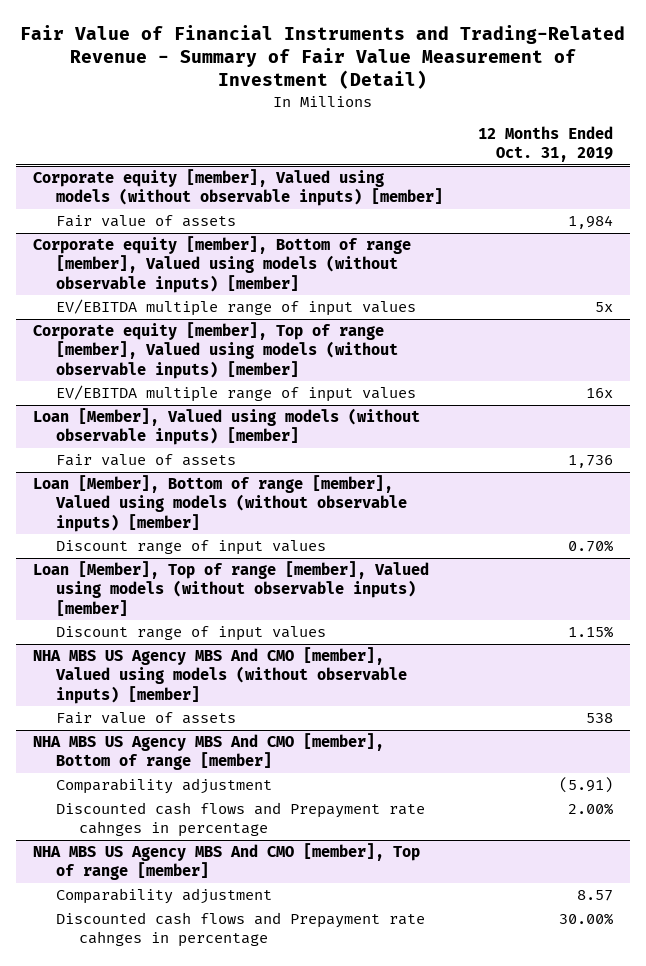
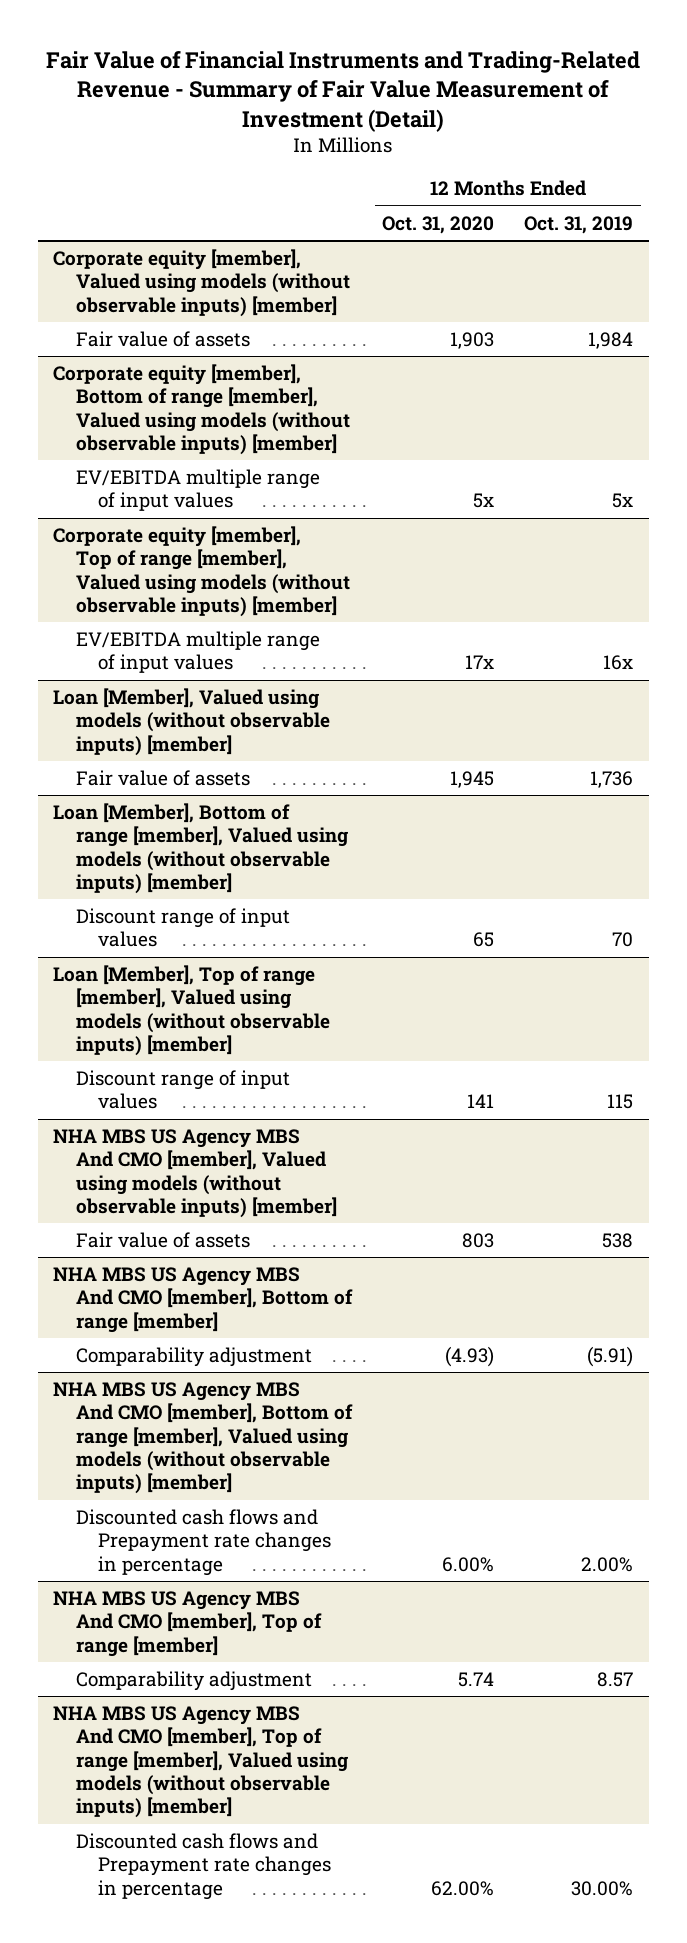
none -> [382,215,495,234] Oct. 31, 2020
[567,540,613,553] 0.70% -> [612,932,634,948] 70
[567,626,613,639] 1.15% -> [607,1094,634,1110] 115
none -> [53,1382,353,1495] NHA MBS US Agency MBS And CMO [member], Bottom of range [member], Valued using models (without observable inputs) [member]
[56,802,426,838] Discounted cash flows and Prepayment rate cahnges in percentage -> [75,1509,332,1576] Discounted cash flows and Prepayment rate changes in percentage
none -> [53,1706,348,1819] NHA MBS US Agency MBS And CMO [member], Top of range [member], Valued using models (without observable inputs) [member]
[56,912,426,948] Discounted cash flows and Prepayment rate cahnges in percentage -> [75,1833,332,1900] Discounted cash flows and Prepayment rate changes in percentage

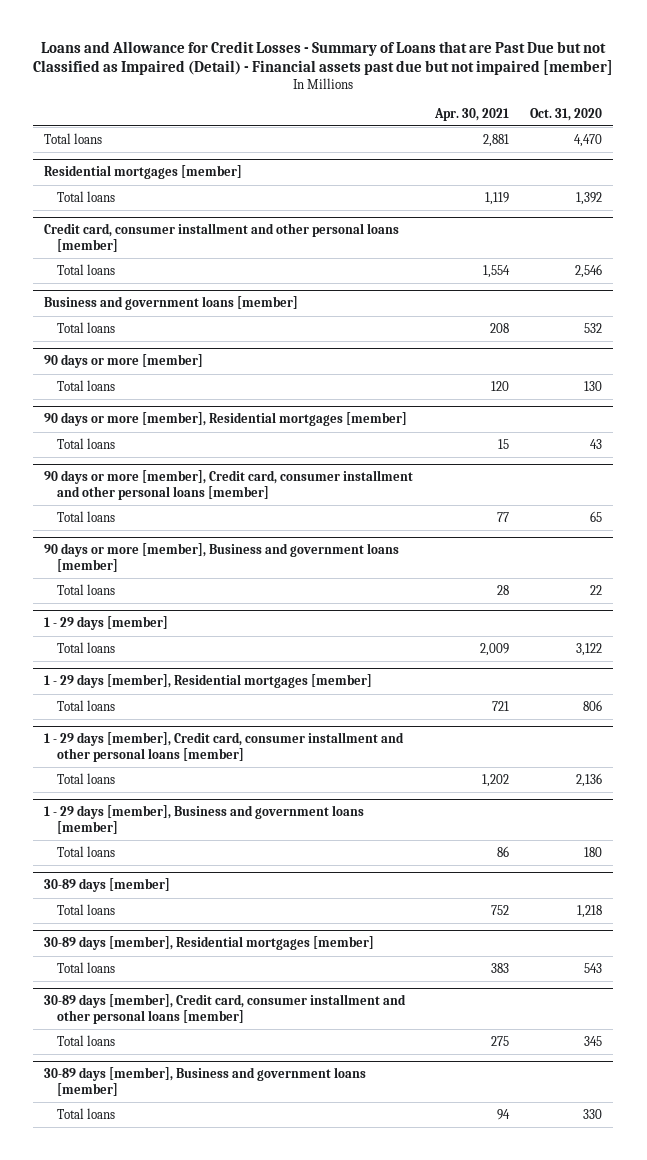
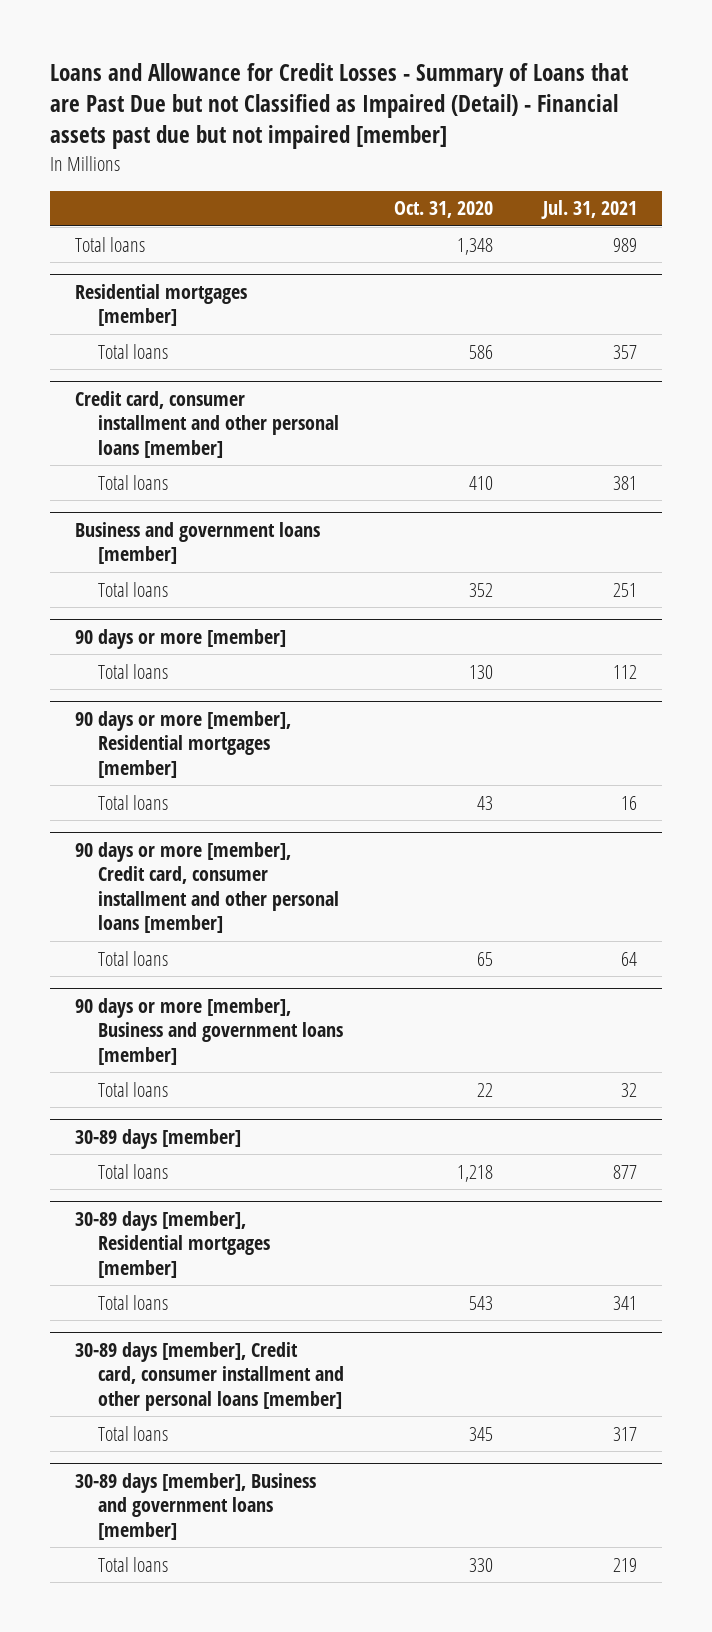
[433,107,509,121] Apr. 30, 2021 -> none
none -> [541,200,638,220] Jul. 31, 2021
[574,133,603,147] 4,470 -> [457,237,494,255] 1,348
[576,191,603,205] 1,392 -> [469,344,494,359] 586
[575,263,603,278] 2,546 -> [469,475,494,490] 410
[584,322,603,333] 532 -> [469,582,494,597] 352
[44,616,169,631] 1 - 29 days [member] -> none
[56,641,115,653] Total loans -> none
[44,674,373,689] 1 - 29 days [member], Residential mortgages [member] -> none
[56,699,115,711] Total loans -> none
[44,732,405,762] 1 - 29 days [member], Credit card, consumer installment and other personal loans [member] -> none
[56,772,115,784] Total loans -> none
[44,805,365,834] 1 - 29 days [member], Business and government loans [member] -> none
[56,845,115,857] Total loans -> none

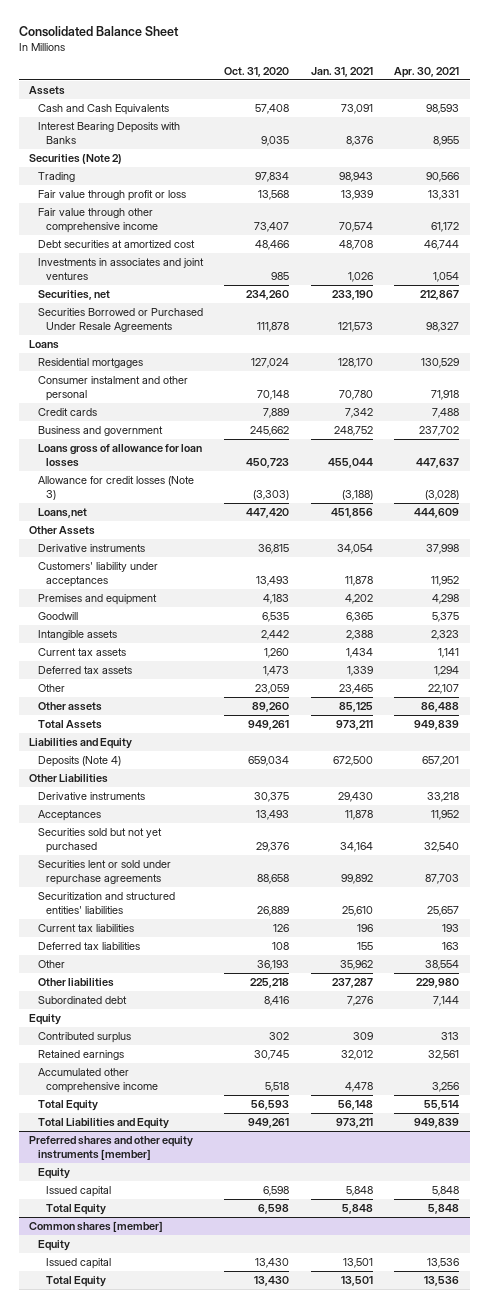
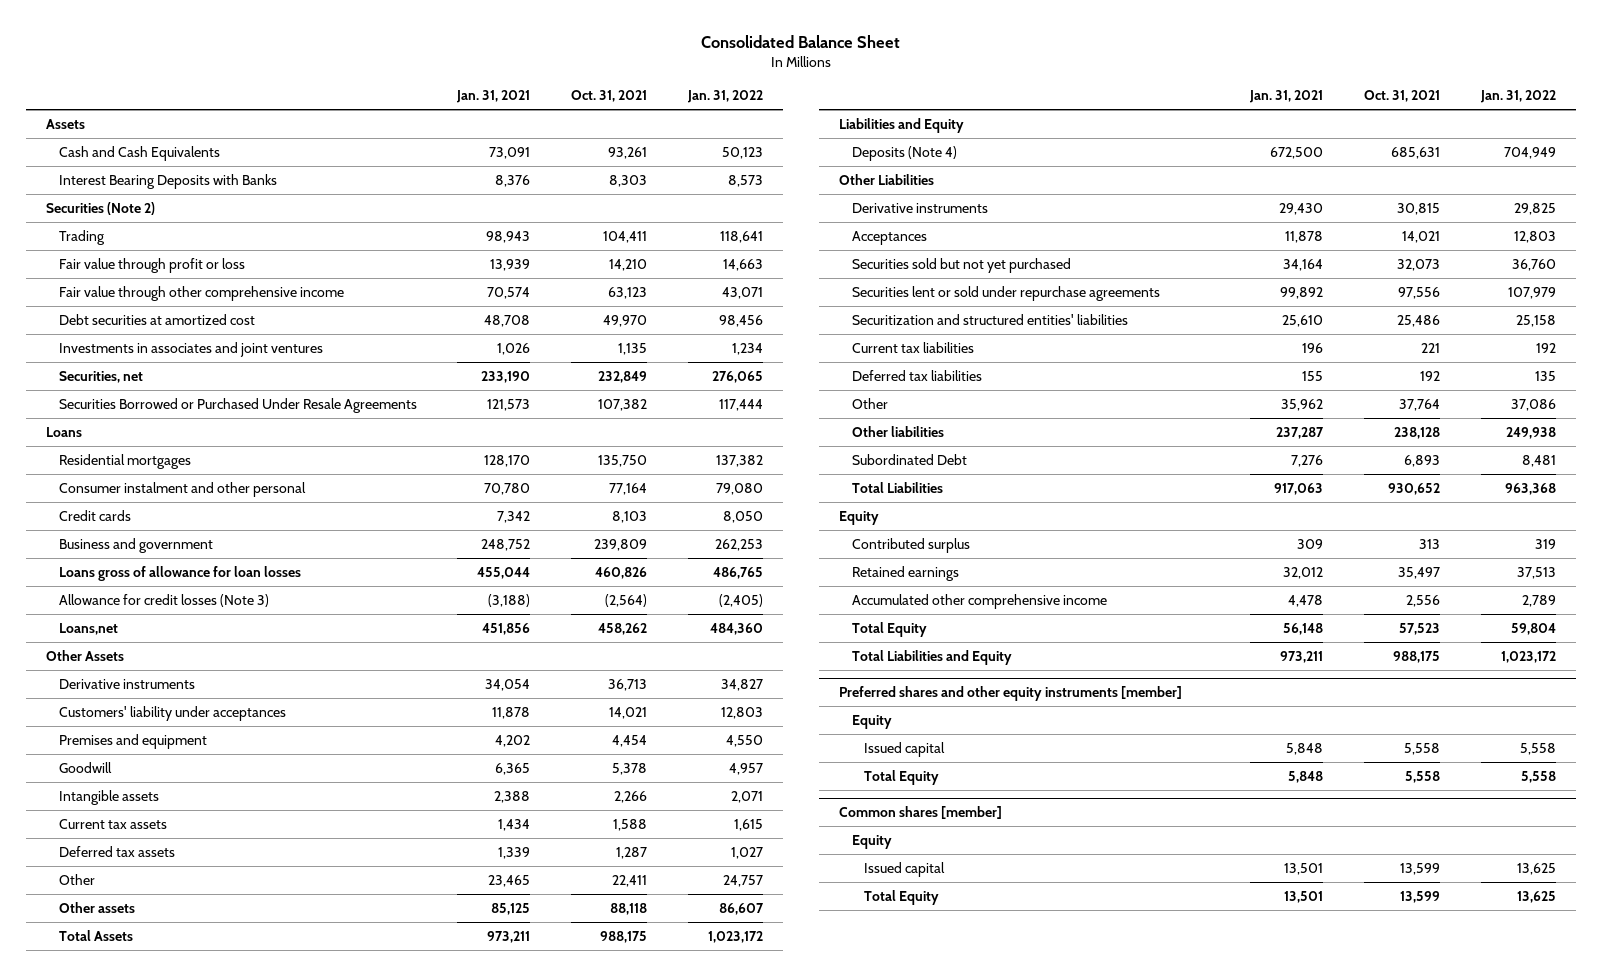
[224,66,290,77] Oct. 31, 2020 -> none
[394,66,460,78] Apr. 30, 2021 -> none
none -> [571,90,648,103] Oct. 31, 2021
none -> [686,90,763,104] Jan. 31, 2022
[37,996,127,1005] Subordinated debt -> [851,453,967,465] Subordinated Debt
none -> [851,481,943,493] Total Liabilities

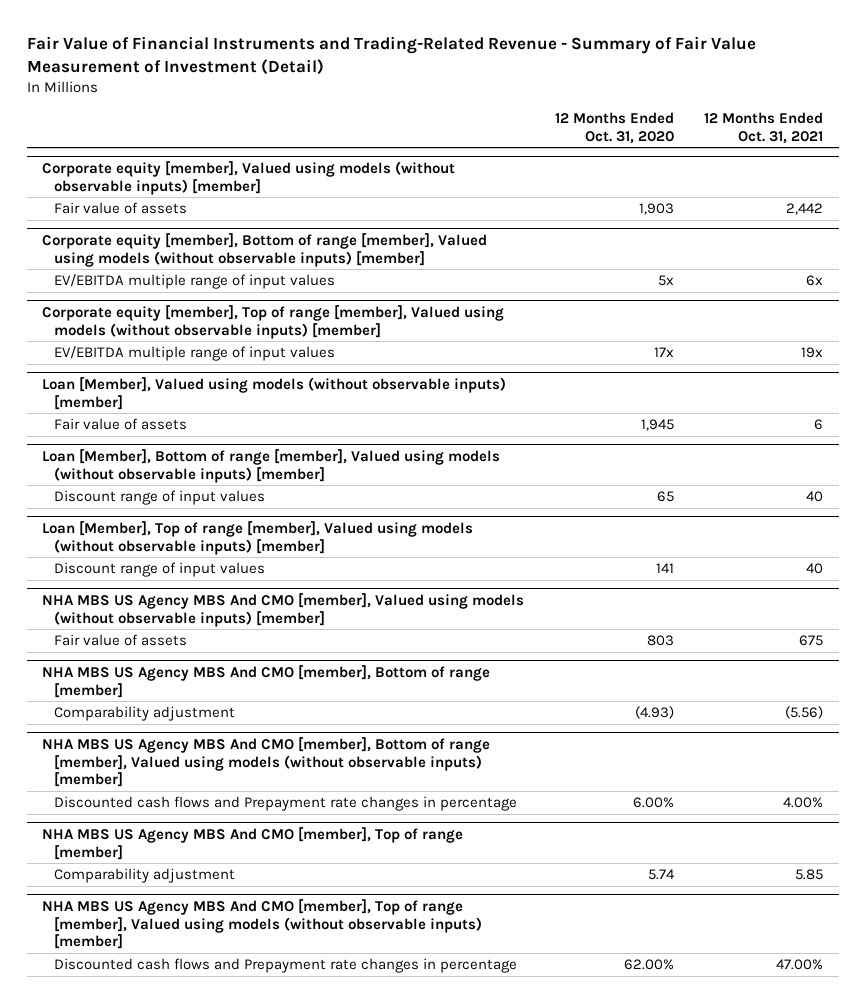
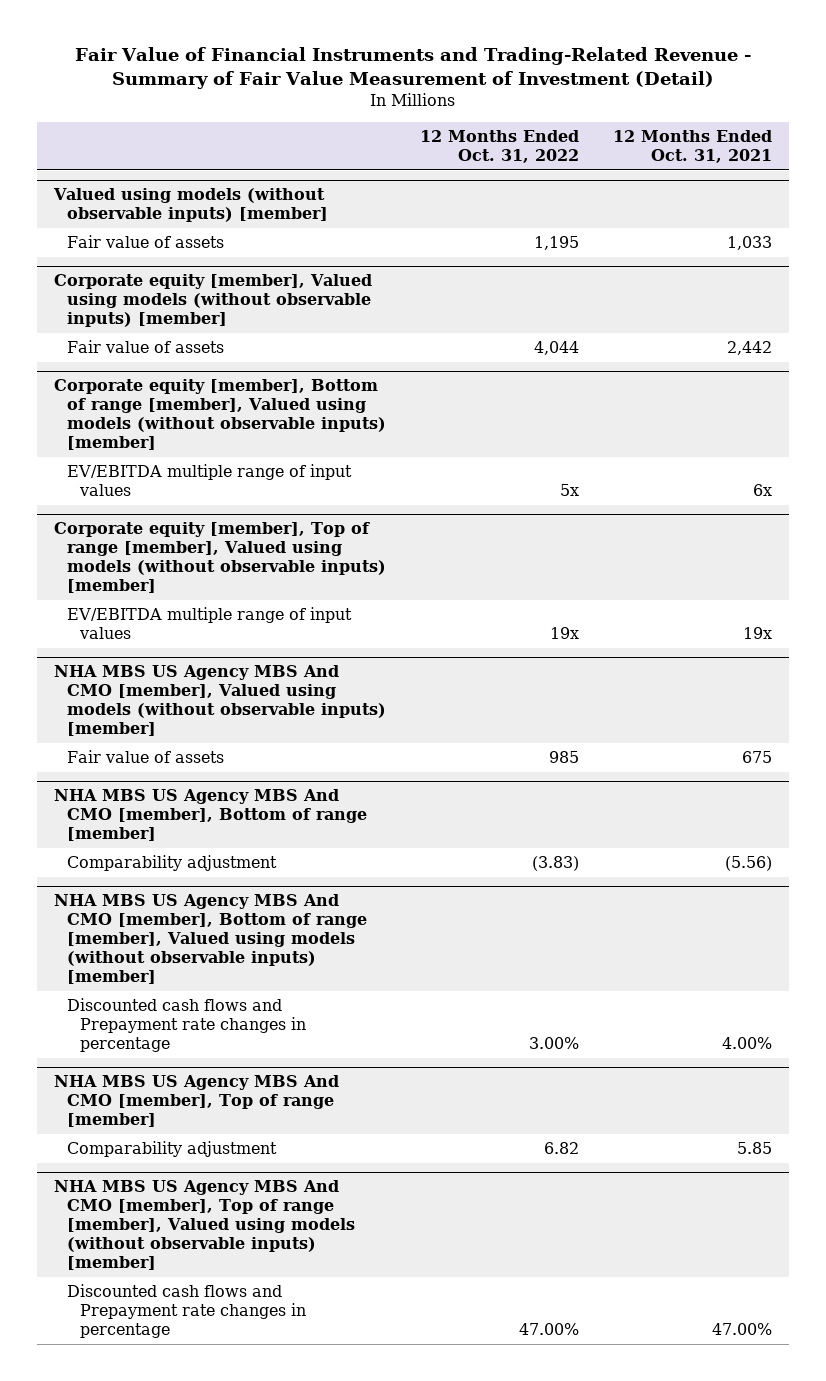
[554,111,674,144] 12 Months Ended Oct. 31, 2020 -> none
none -> [420,129,580,163] 12 Months Ended Oct. 31, 2022
none -> [53,188,329,223] Valued using models (without observable inputs) [member]
none -> [67,235,225,249] Fair value of assets
[41,376,506,410] Loan [Member], Valued using models (without observable inputs) [member] -> none
[53,417,187,430] Fair value of assets -> none
[41,448,500,483] Loan [Member], Bottom of range [member], Valued using models (without observable inputs) [member] -> none
[53,489,265,505] Discount range of input values -> none
[41,520,473,555] Loan [Member], Top of range [member], Valued using models (without observable inputs) [member] -> none
[53,561,265,577] Discount range of input values -> none

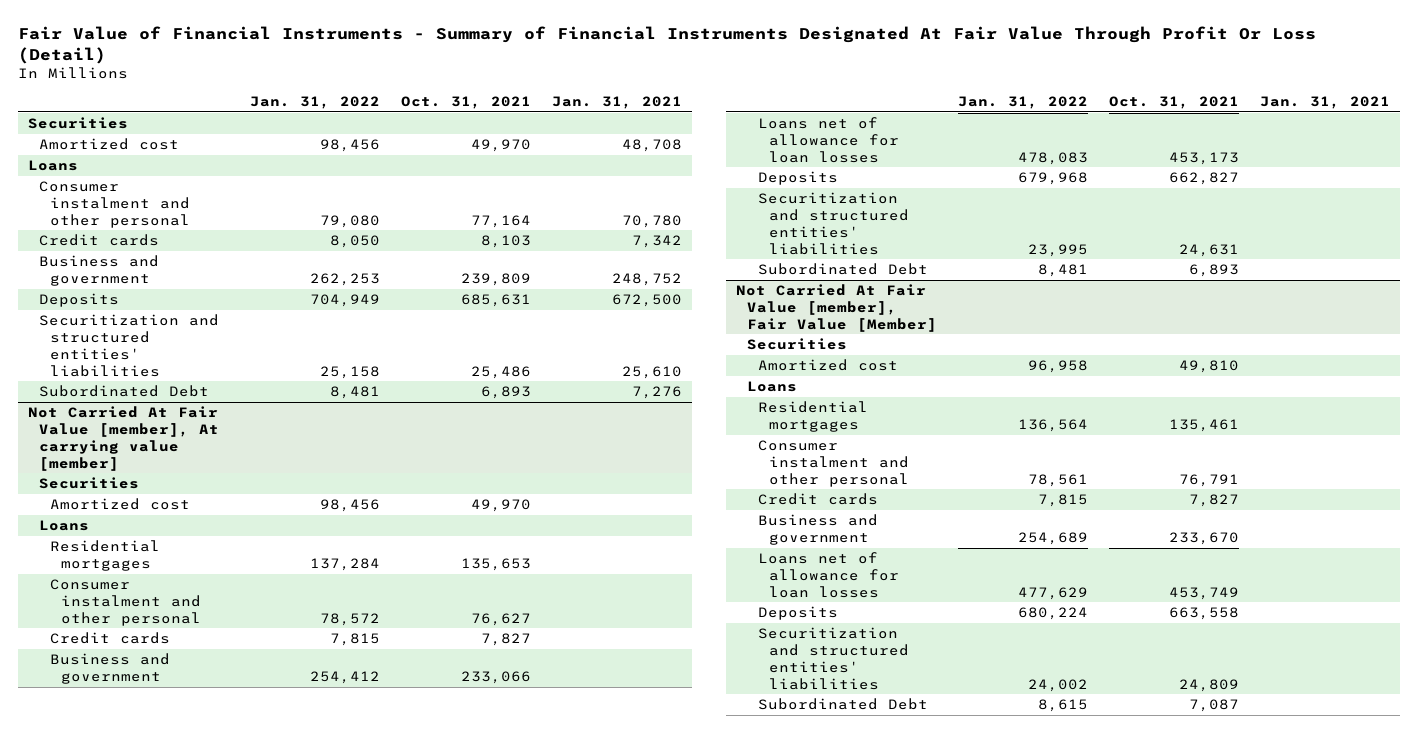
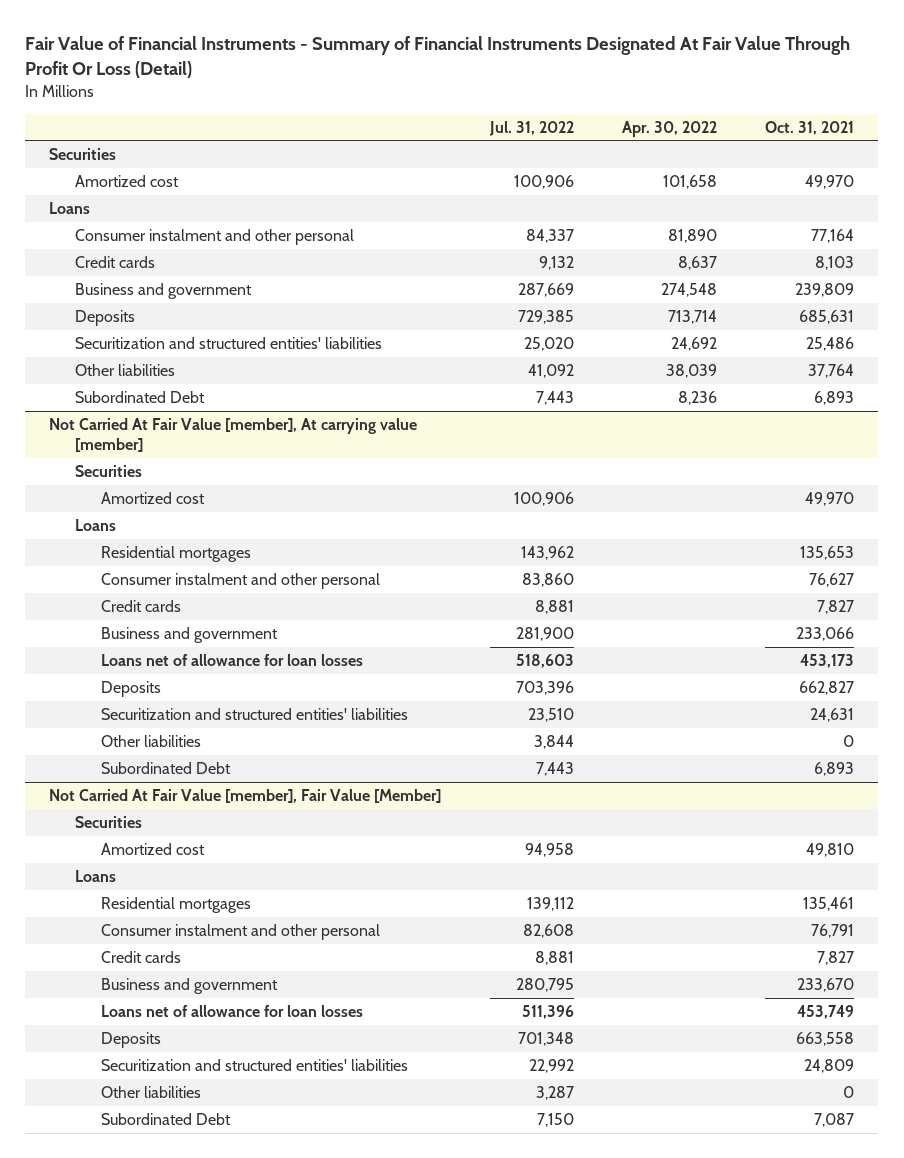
[250,96,381,110] Jan. 31, 2022 -> none
[551,96,682,110] Jan. 31, 2021 -> none
none -> [488,120,574,136] Jul. 31, 2022
none -> [621,120,717,137] Apr. 30, 2022
none -> [75,363,176,376] Other liabilities
none -> [101,734,202,747] Other liabilities
none -> [101,1085,202,1098] Other liabilities

